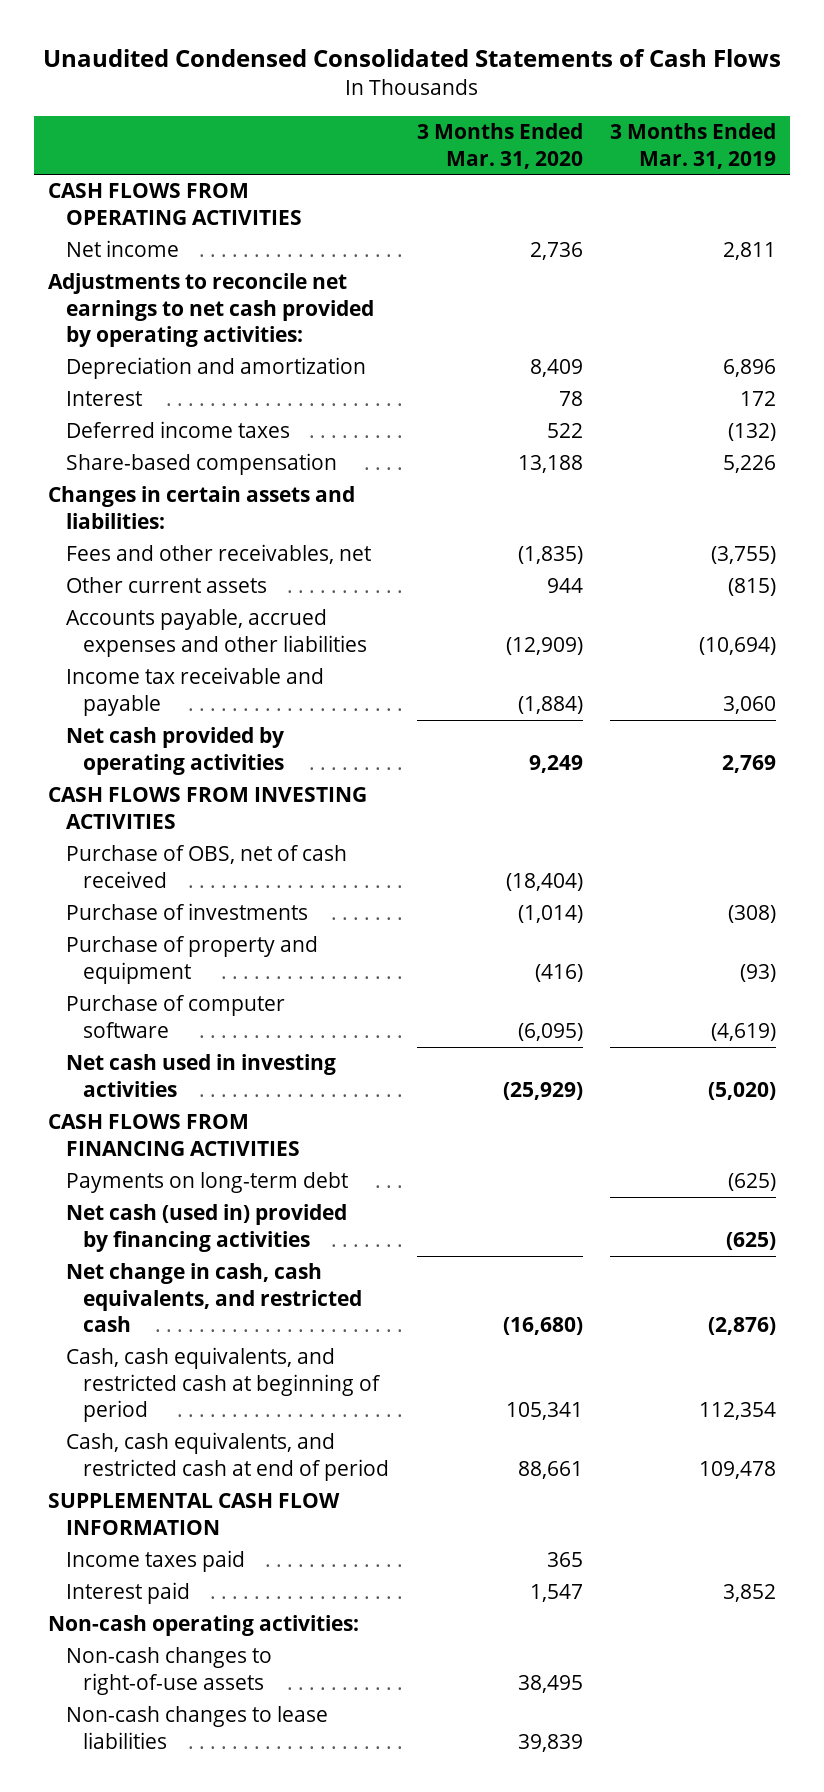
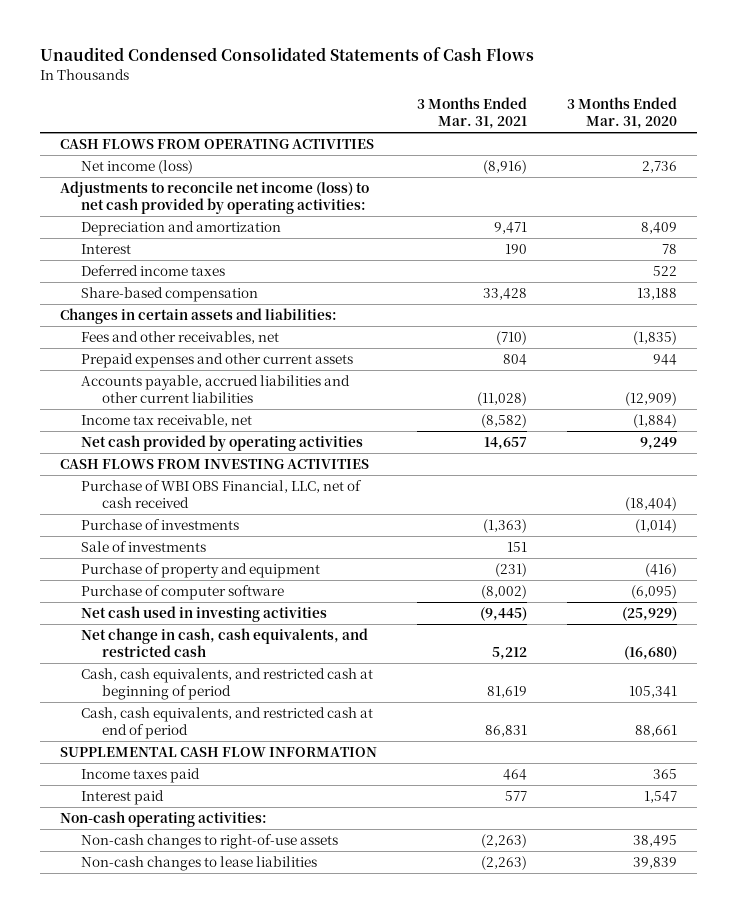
[610,123,777,169] 3 Months Ended Mar. 31, 2019 -> none
none -> [417,97,528,130] 3 Months Ended Mar. 31, 2021
[65,240,179,258] Net income -> [81,159,194,174] Net income (loss)
[48,273,374,348] Adjustments to reconcile net earnings to net cash provided by operating activities: -> [60,180,370,215] Adjustments to reconcile net income (loss) to net cash provided by operating activities:
[65,577,267,594] Other current assets -> [81,352,354,368] Prepaid expenses and other current assets
[65,609,368,657] Accounts payable, accrued expenses and other liabilities -> [81,374,351,404] Accounts payable, accrued liabilities and other current liabilities
[65,667,324,716] Income tax receivable and payable -> [81,413,253,427] Income tax receivable, net
[65,845,347,888] Purchase of OBS, net of cash received -> [81,479,363,509] Purchase of WBI OBS Financial, LLC, net of cash received
none -> [81,540,207,552] Sale of investments
[48,1114,300,1156] CASH FLOWS FROM FINANCING ACTIVITIES -> none
[65,1172,348,1194] Payments on long-term debt -> none
[65,1204,347,1252] Net cash (used in) provided by financing activities -> none

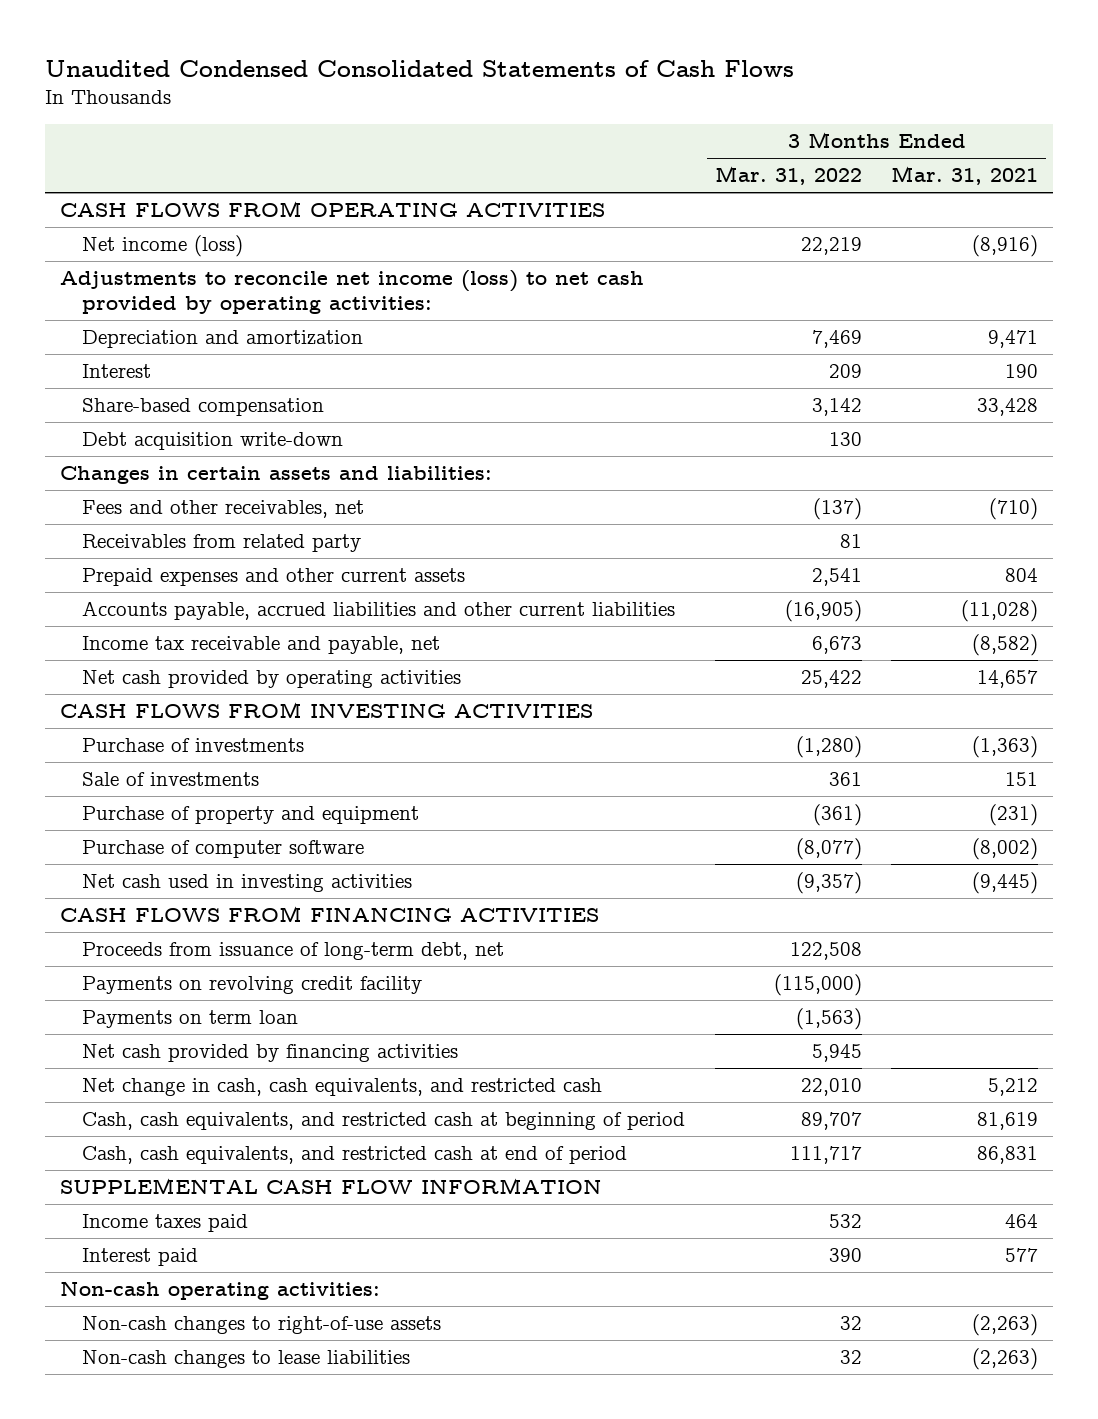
[567,97,678,130] 3 Months Ended Mar. 31, 2020 -> none
none -> [714,166,862,186] Mar. 31, 2022
[81,264,226,276] Deferred income taxes -> none
none -> [82,432,344,451] Debt acquisition write-down
none -> [82,534,362,553] Receivables from related party
[81,413,253,427] Income tax receivable, net -> [82,636,441,655] Income tax receivable and payable, net
[81,479,363,509] Purchase of WBI OBS Financial, LLC, net of cash received -> none
none -> [59,906,599,923] CASH FLOWS FROM FINANCING ACTIVITIES
none -> [82,942,505,961] Proceeds from issuance of long-term debt, net
none -> [82,976,423,995] Payments on revolving credit facility
none -> [82,1010,299,1029] Payments on term loan
none -> [82,1044,459,1063] Net cash provided by financing activities

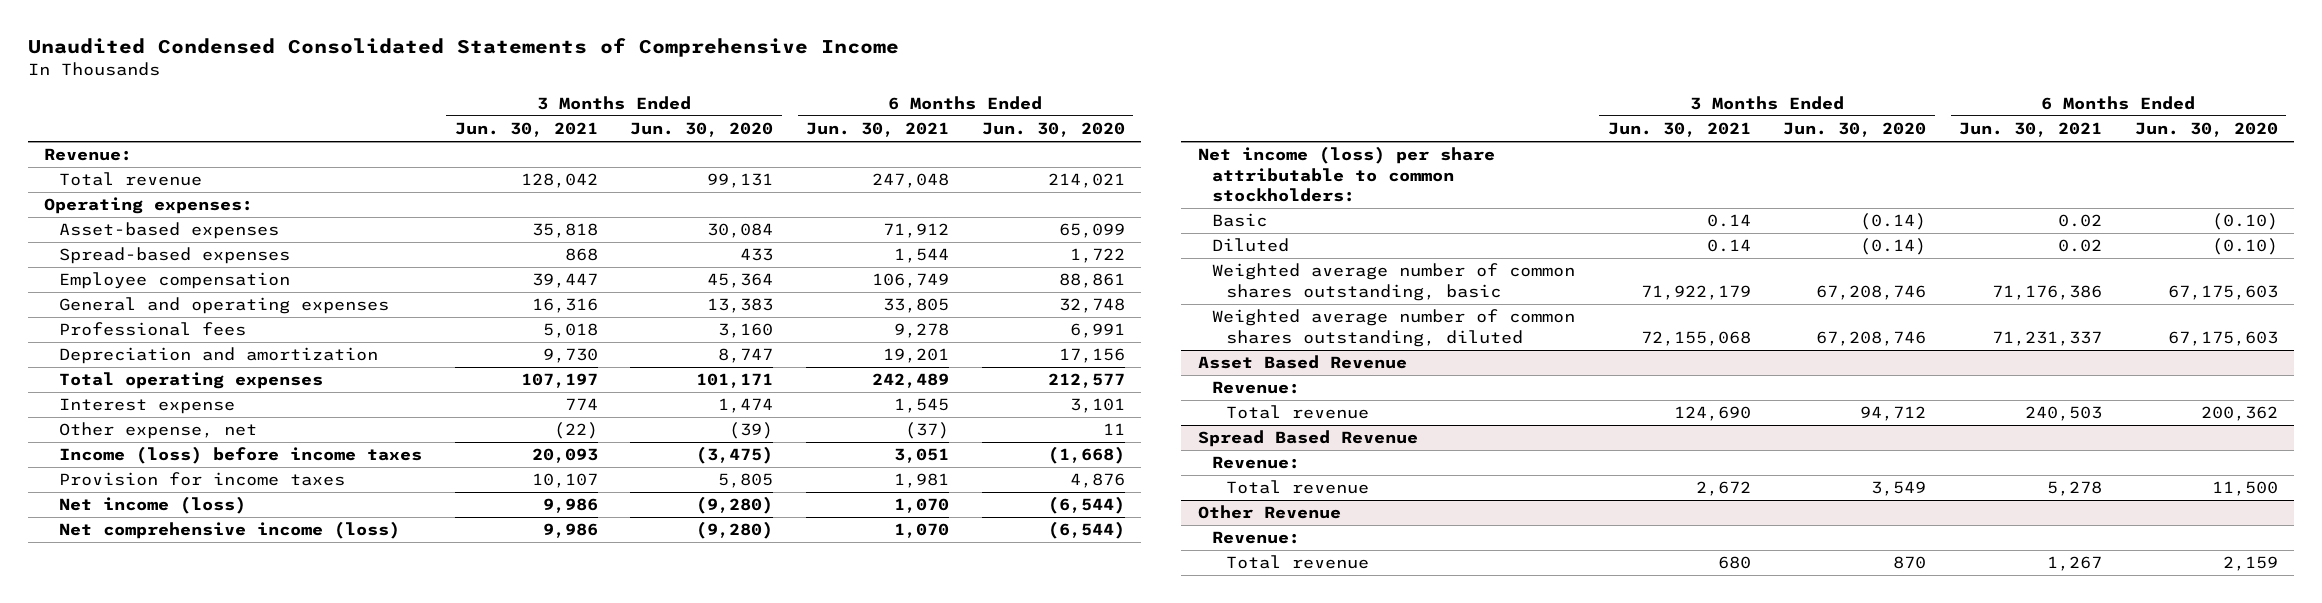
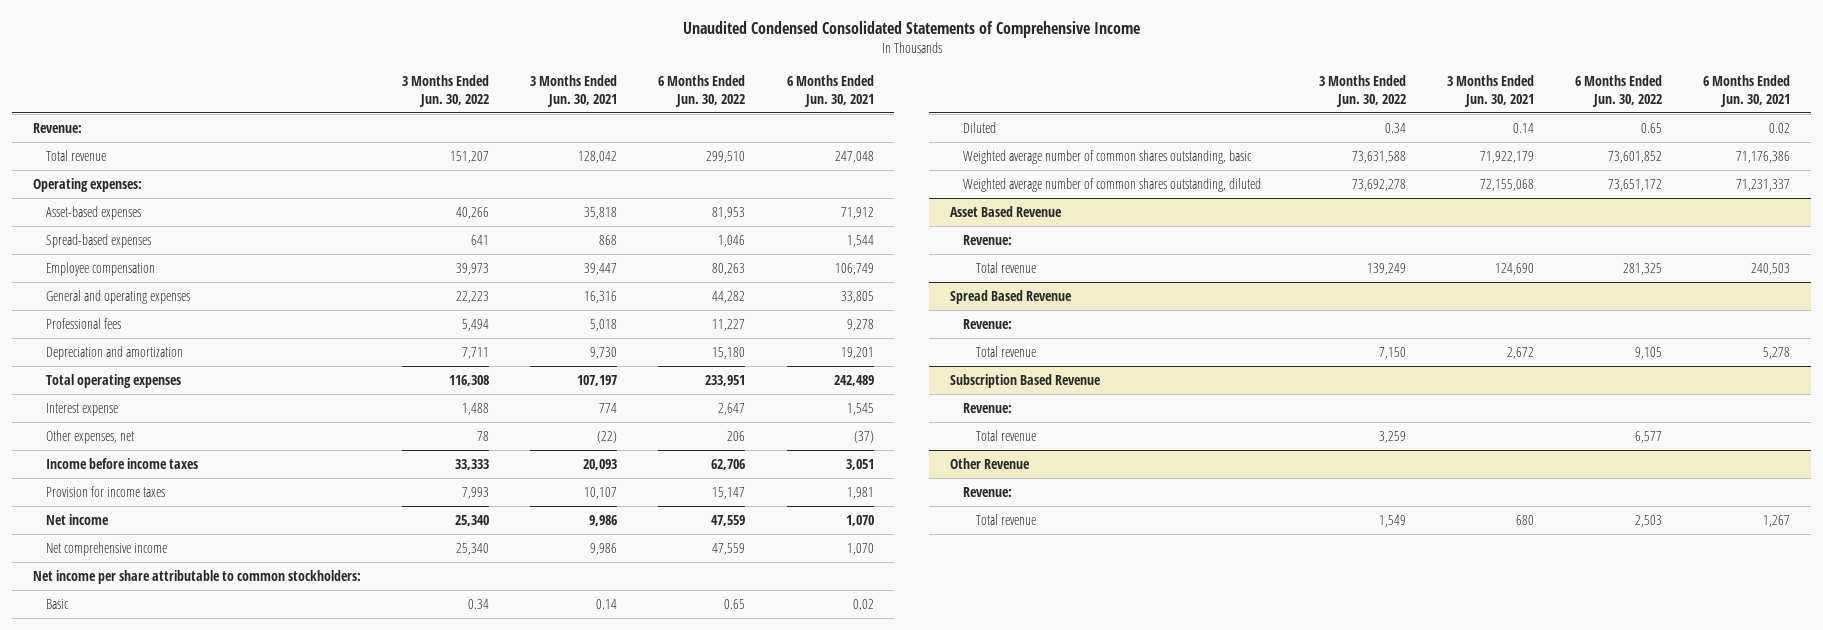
[630,122,774,138] Jun. 30, 2020 -> none
[981,122,1125,138] Jun. 30, 2020 -> none
none -> [402,74,490,107] 3 Months Ended Jun. 30, 2022
none -> [658,74,746,107] 6 Months Ended Jun. 30, 2022
[58,422,257,440] Other expense, net -> [46,429,135,444] Other expenses, net
[58,446,422,465] Income (loss) before income taxes -> [46,457,199,469] Income before income taxes
[58,496,246,515] Net income (loss) -> [46,513,110,525] Net income
[58,521,400,540] Net comprehensive income (loss) -> [46,541,168,556] Net comprehensive income
[1197,146,1495,202] Net income (loss) per share attributable to common stockholders: -> [32,569,361,584] Net income per share attributable to common stockholders:
none -> [949,373,1101,388] Subscription Based Revenue
none -> [962,402,1012,413] Revenue:
none -> [976,429,1037,441] Total revenue

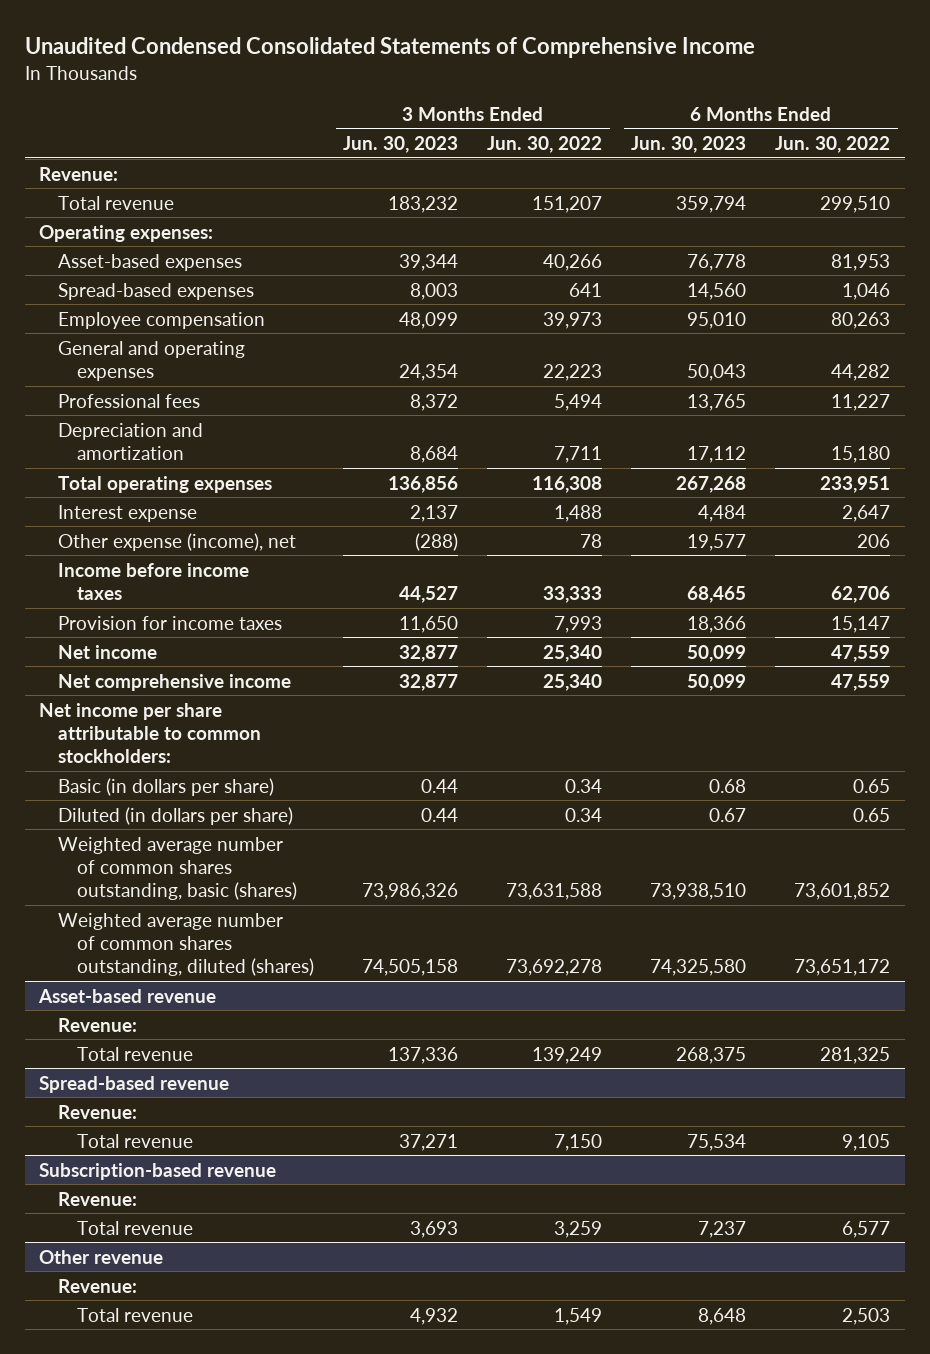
[530,74,618,107] 3 Months Ended Jun. 30, 2021 -> none
[786,74,874,107] 6 Months Ended Jun. 30, 2021 -> none
none -> [343,135,459,153] Jun. 30, 2023
none -> [631,135,747,153] Jun. 30, 2023
[46,429,135,444] Other expenses, net -> [58,532,297,551] Other expense (income), net
[46,598,70,609] Basic -> [58,777,275,796] Basic (in dollars per share)
[962,121,996,133] Diluted -> [58,806,294,825] Diluted (in dollars per share)
[962,149,1252,164] Weighted average number of common shares outstanding, basic -> [58,836,298,901] Weighted average number of common shares outstanding, basic (shares)
[962,177,1261,192] Weighted average number of common shares outstanding, diluted -> [58,912,315,977] Weighted average number of common shares outstanding, diluted (shares)
[949,205,1062,217] Asset Based Revenue -> [38,988,217,1003] Asset-based revenue
[949,289,1072,304] Spread Based Revenue -> [39,1075,230,1093] Spread-based revenue
[949,373,1101,388] Subscription Based Revenue -> [39,1162,277,1180] Subscription-based revenue
[949,457,1030,469] Other Revenue -> [39,1249,164,1264] Other revenue

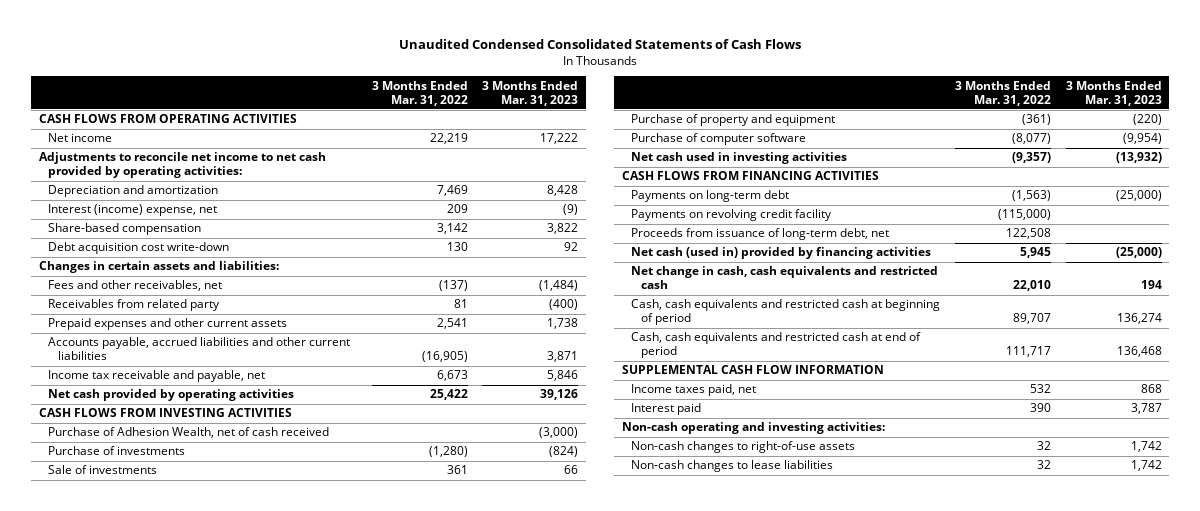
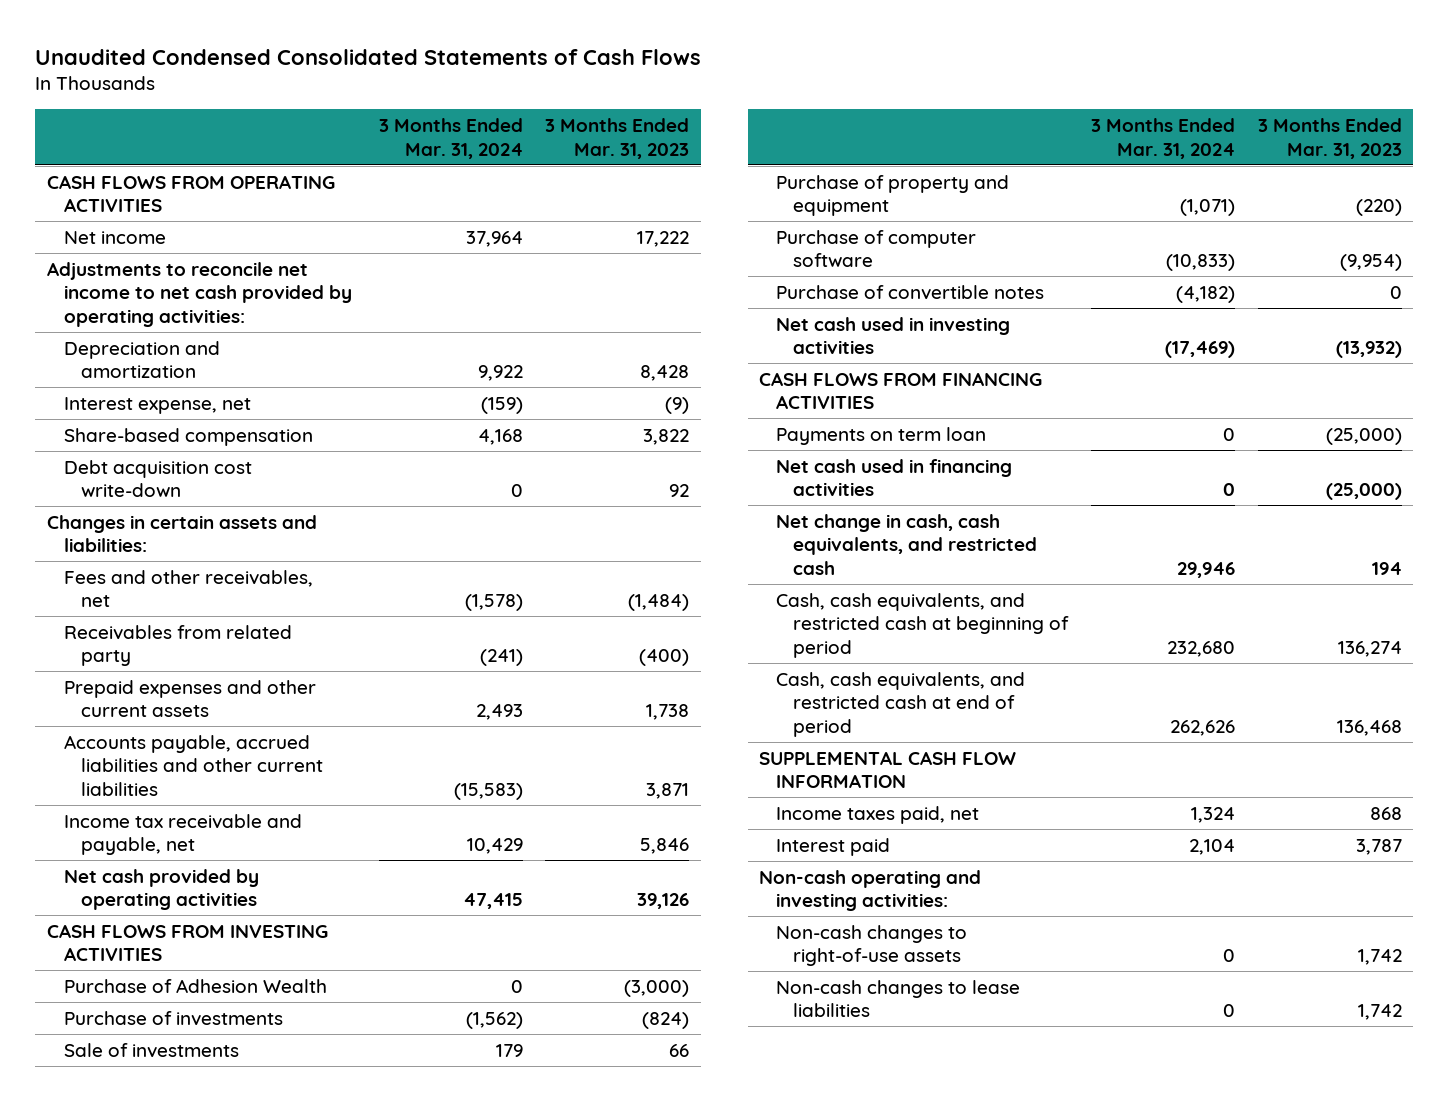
[371,80,468,106] 3 Months Ended Mar. 31, 2022 -> none
none -> [378,118,523,159] 3 Months Ended Mar. 31, 2024
[48,204,218,217] Interest (income) expense, net -> [63,396,251,414] Interest expense, net
[48,427,330,439] Purchase of Adhesion Wealth, net of cash received -> [63,978,327,993] Purchase of Adhesion Wealth
none -> [776,284,1045,300] Purchase of convertible notes
[631,209,833,222] Payments on revolving credit facility -> none
[631,228,890,241] Proceeds from issuance of long-term debt, net -> none
[631,190,790,203] Payments on long-term debt -> [776,426,987,445] Payments on term loan
[631,247,932,260] Net cash (used in) provided by financing activities -> [776,458,1013,497] Net cash used in financing activities
[631,266,939,290] Net change in cash, cash equivalents and restricted cash -> [776,513,1038,575] Net change in cash, cash equivalents, and restricted cash
[631,299,941,326] Cash, cash equivalents and restricted cash at beginning of period -> [776,592,1070,658] Cash, cash equivalents, and restricted cash at beginning of period
[631,332,922,359] Cash, cash equivalents and restricted cash at end of period -> [776,671,1026,737] Cash, cash equivalents, and restricted cash at end of period

